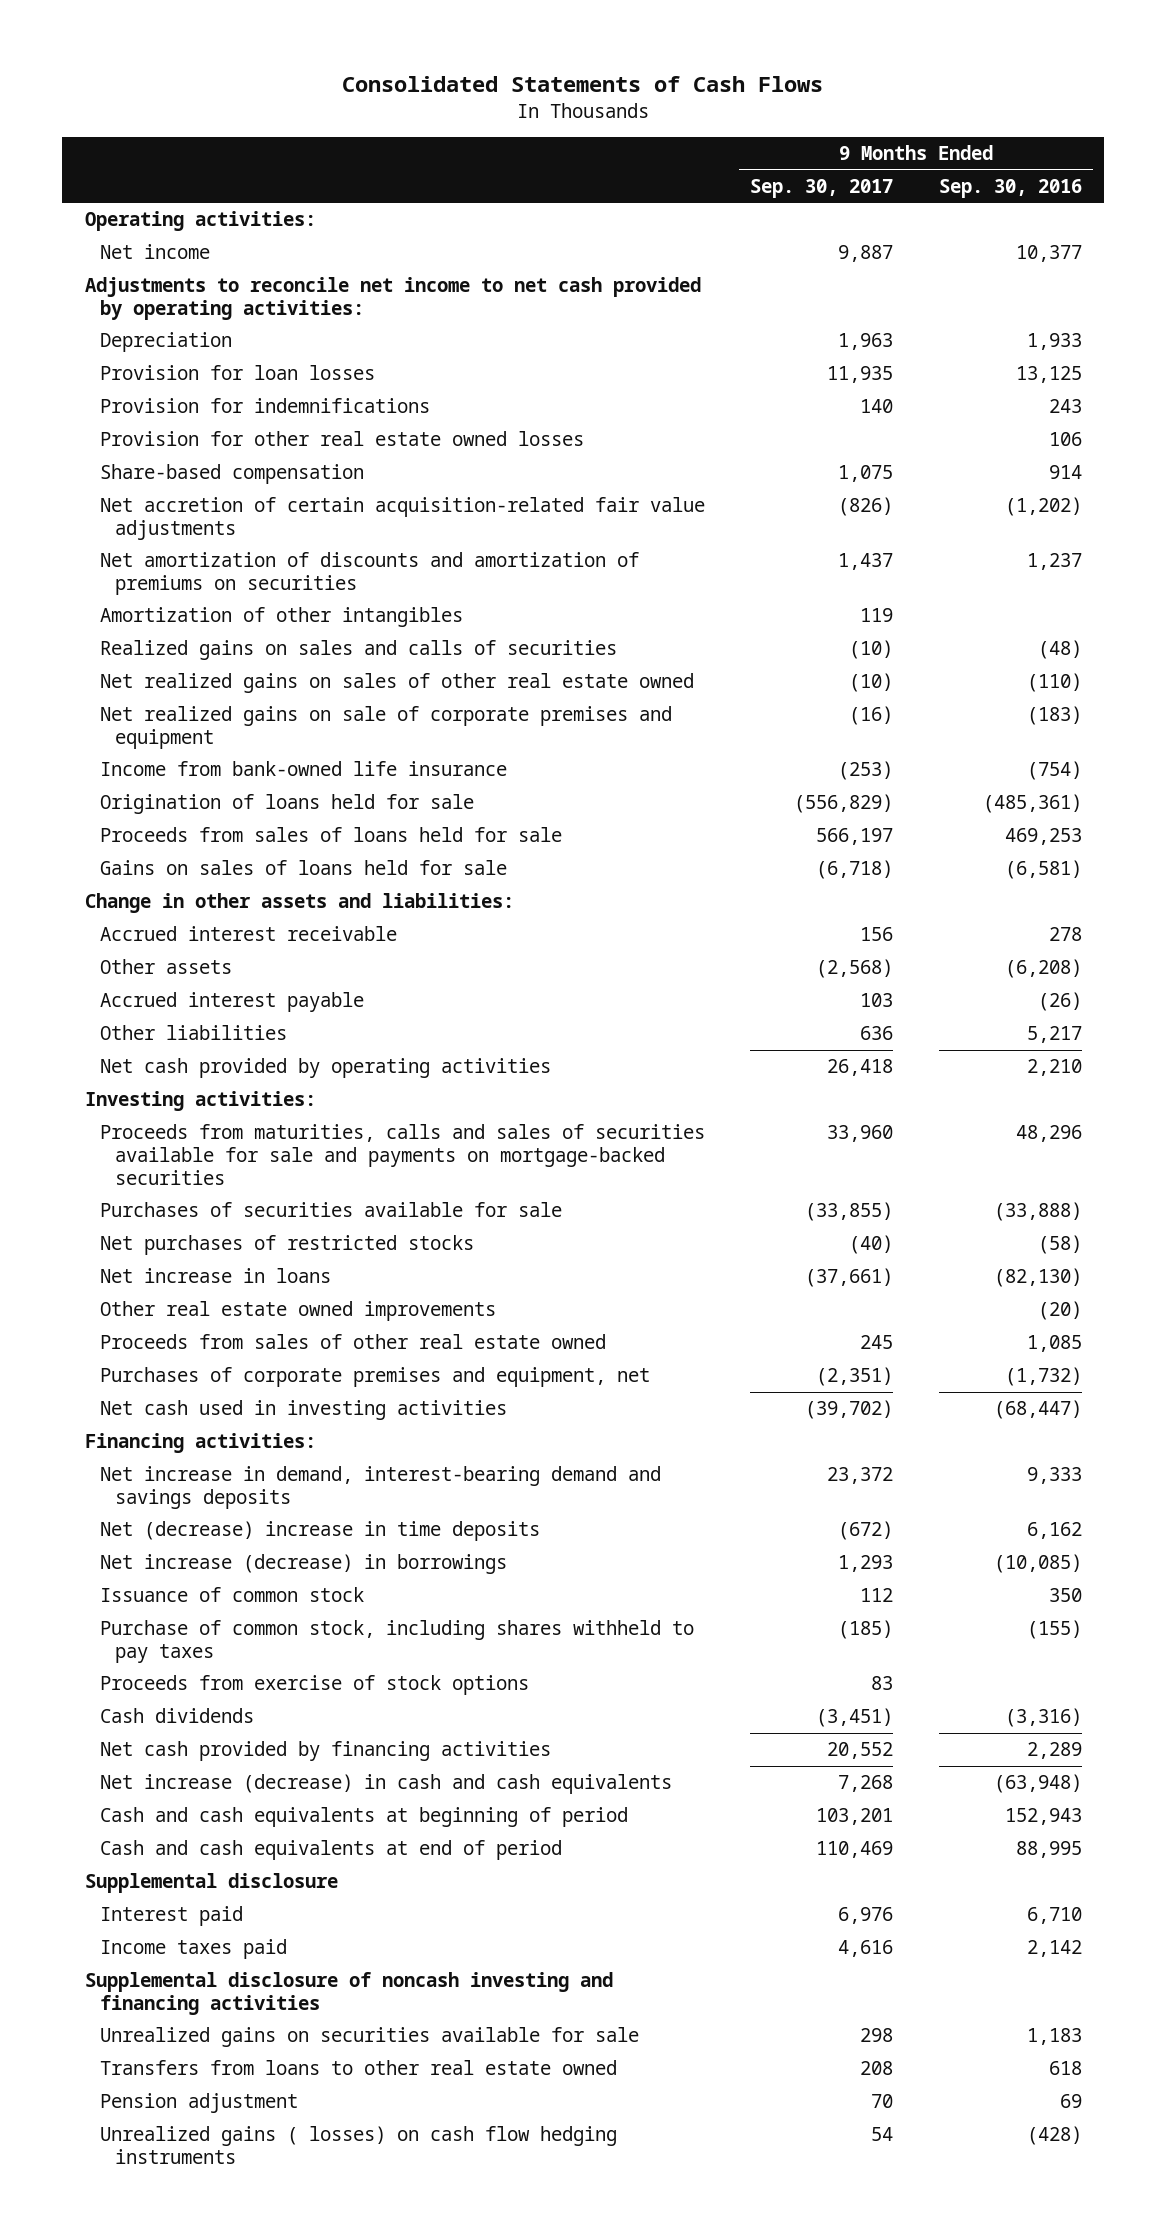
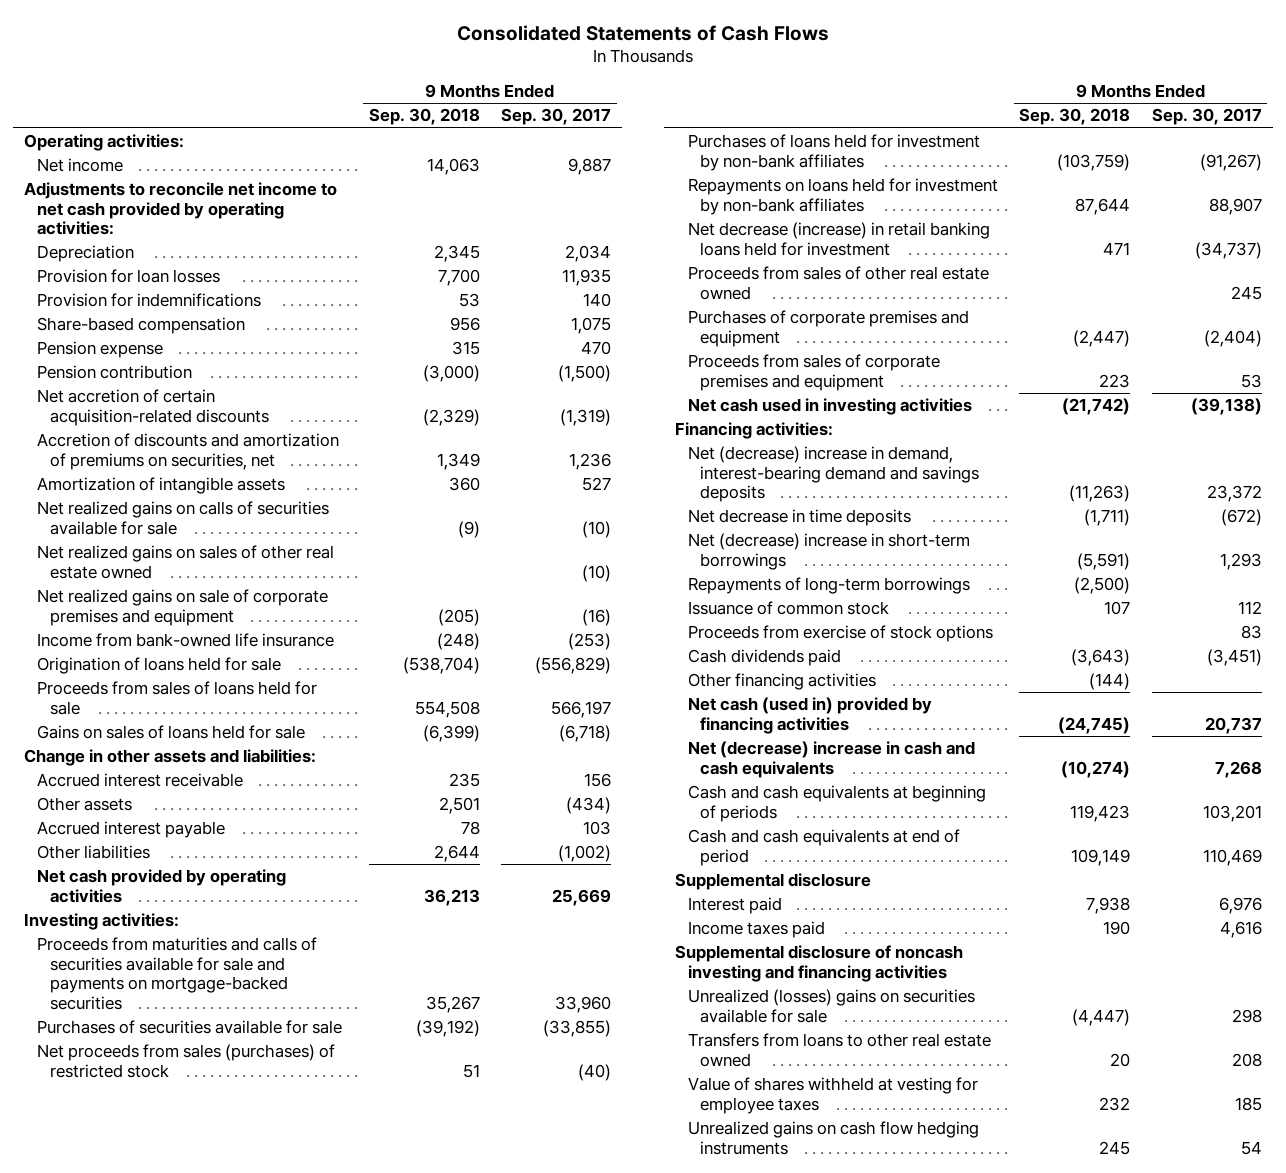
[938,178,1082,198] Sep. 30, 2016 -> none
none -> [368,108,480,126] Sep. 30, 2018
[838,333,894,351] 1,963 -> [565,245,612,263] 2,034
[100,431,585,447] Provision for other real estate owned losses -> none
none -> [37,341,164,359] Pension expense
none -> [37,365,193,380] Pension contribution
[100,497,706,540] Net accretion of certain acquisition-related fair value adjustments -> [37,389,269,426] Net accretion of certain acquisition-related discounts
[838,497,894,517] (826) -> [560,408,612,426] (1,319)
[100,552,640,595] Net amortization of discounts and amortization of premiums on securities -> [37,433,340,470] Accretion of discounts and amortization of premiums on securities, net
[838,553,894,571] 1,437 -> [569,452,612,470] 1,236
[100,607,464,628] Amortization of other intangibles -> [37,477,286,495] Amortization of intangible assets
[860,608,894,623] 119 -> [582,477,612,492] 527
[100,640,618,661] Realized gains on sales and calls of securities -> [37,501,330,535] Net realized gains on calls of securities available for sale
[816,959,894,979] (2,568) -> [566,797,612,815] (434)
[860,1026,894,1041] 636 -> [558,845,612,863] (1,002)
[827,1059,894,1077] 26,418 -> [552,888,612,906] 25,669
[100,1124,706,1185] Proceeds from maturities, calls and sales of securities available for sale and payments on mortgage-backed securities -> [37,937,318,1010] Proceeds from maturities and calls of securities available for sale and payments on mortgage-backed securities
[100,1301,497,1322] Other real estate owned improvements -> none
[100,1235,475,1256] Net purchases of restricted stocks -> [37,1044,336,1078] Net proceeds from sales (purchases) of restricted stock
none -> [687,134,980,171] Purchases of loans held for investment by non-bank affiliates
none -> [687,178,998,215] Repayments on loans held for investment by non-bank affiliates
[100,1268,332,1284] Net increase in loans -> [687,222,990,256] Net decrease (increase) in retail banking loans held for investment
[805,1268,894,1288] (37,661) -> [1194,241,1262,259] (34,737)
[100,1367,651,1388] Purchases of corporate premises and equipment, net -> [687,310,969,347] Purchases of corporate premises and equipment
[816,1367,894,1387] (2,351) -> [1203,329,1262,347] (2,404)
none -> [687,354,940,391] Proceeds from sales of corporate premises and equipment
[805,1400,894,1420] (39,702) -> [1190,398,1262,416] (39,138)
[100,1466,662,1509] Net increase in demand, interest-bearing demand and savings deposits -> [687,446,980,503] Net (decrease) increase in demand, interest-bearing demand and savings deposits
[100,1521,541,1542] Net (decrease) increase in time deposits -> [687,509,911,527] Net decrease in time deposits
[100,1554,508,1575] Net increase (decrease) in borrowings -> [687,533,970,570] Net (decrease) increase in short-term borrowings
none -> [687,577,970,595] Repayments of long-term borrowings
[100,1620,695,1663] Purchase of common stock, including shares withheld to pay taxes -> none
[100,1708,255,1724] Cash dividends -> [687,649,841,667] Cash dividends paid
none -> [687,673,876,691] Other financing activities
[100,1741,552,1762] Net cash provided by financing activities -> [687,697,932,734] Net cash (used in) provided by financing activities
[827,1742,894,1760] 20,552 -> [1204,716,1262,734] 20,737
[100,1774,673,1795] Net increase (decrease) in cash and cash equivalents -> [687,741,975,778] Net (decrease) increase in cash and cash equivalents
[100,1807,629,1828] Cash and cash equivalents at beginning of period -> [687,785,986,822] Cash and cash equivalents at beginning of periods
[100,2027,640,2048] Unrealized gains on securities available for sale -> [687,989,975,1023] Unrealized (losses) gains on securities available for sale
[100,2093,299,2114] Pension adjustment -> none
none -> [687,1077,978,1114] Value of shares withheld at vesting for employee taxes
[100,2126,618,2164] Unrealized gains ( losses) on cash flow hedging instruments -> [687,1121,979,1155] Unrealized gains on cash flow hedging instruments

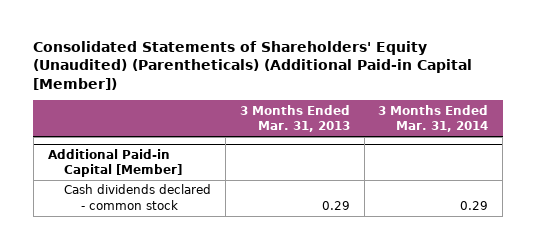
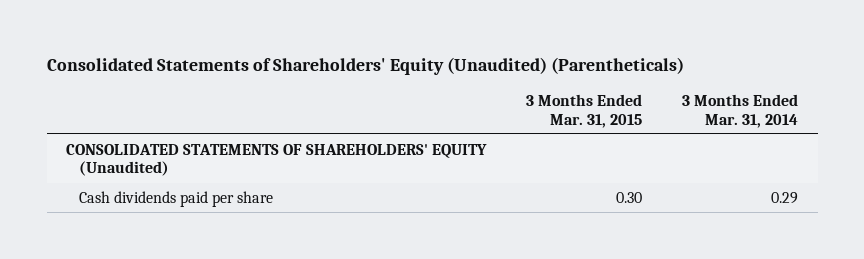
[33,40,473,90] Consolidated Statements of Shareholders' Equity (Unaudited) (Parentheticals) (Additional Paid-in Capital [Member]) -> [46,56,684,75] Consolidated Statements of Shareholders' Equity (Unaudited) (Parentheticals)
[239,104,350,133] 3 Months Ended Mar. 31, 2013 -> none
none -> [526,94,643,128] 3 Months Ended Mar. 31, 2015
[47,149,183,178] Additional Paid-in Capital [Member] -> none
none -> [66,143,488,177] CONSOLIDATED STATEMENTS OF SHAREHOLDERS' EQUITY (Unaudited)
[64,184,212,210] Cash dividends declared - common stock -> [78,190,273,207] Cash dividends paid per share

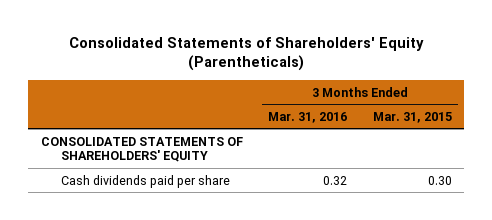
[46,56,684,75] Consolidated Statements of Shareholders' Equity (Unaudited) (Parentheticals) -> [69,36,425,72] Consolidated Statements of Shareholders' Equity (Parentheticals)
[681,94,798,128] 3 Months Ended Mar. 31, 2014 -> none
none -> [268,111,348,123] Mar. 31, 2016
[66,143,488,177] CONSOLIDATED STATEMENTS OF SHAREHOLDERS' EQUITY (Unaudited) -> [40,136,243,163] CONSOLIDATED STATEMENTS OF SHAREHOLDERS' EQUITY

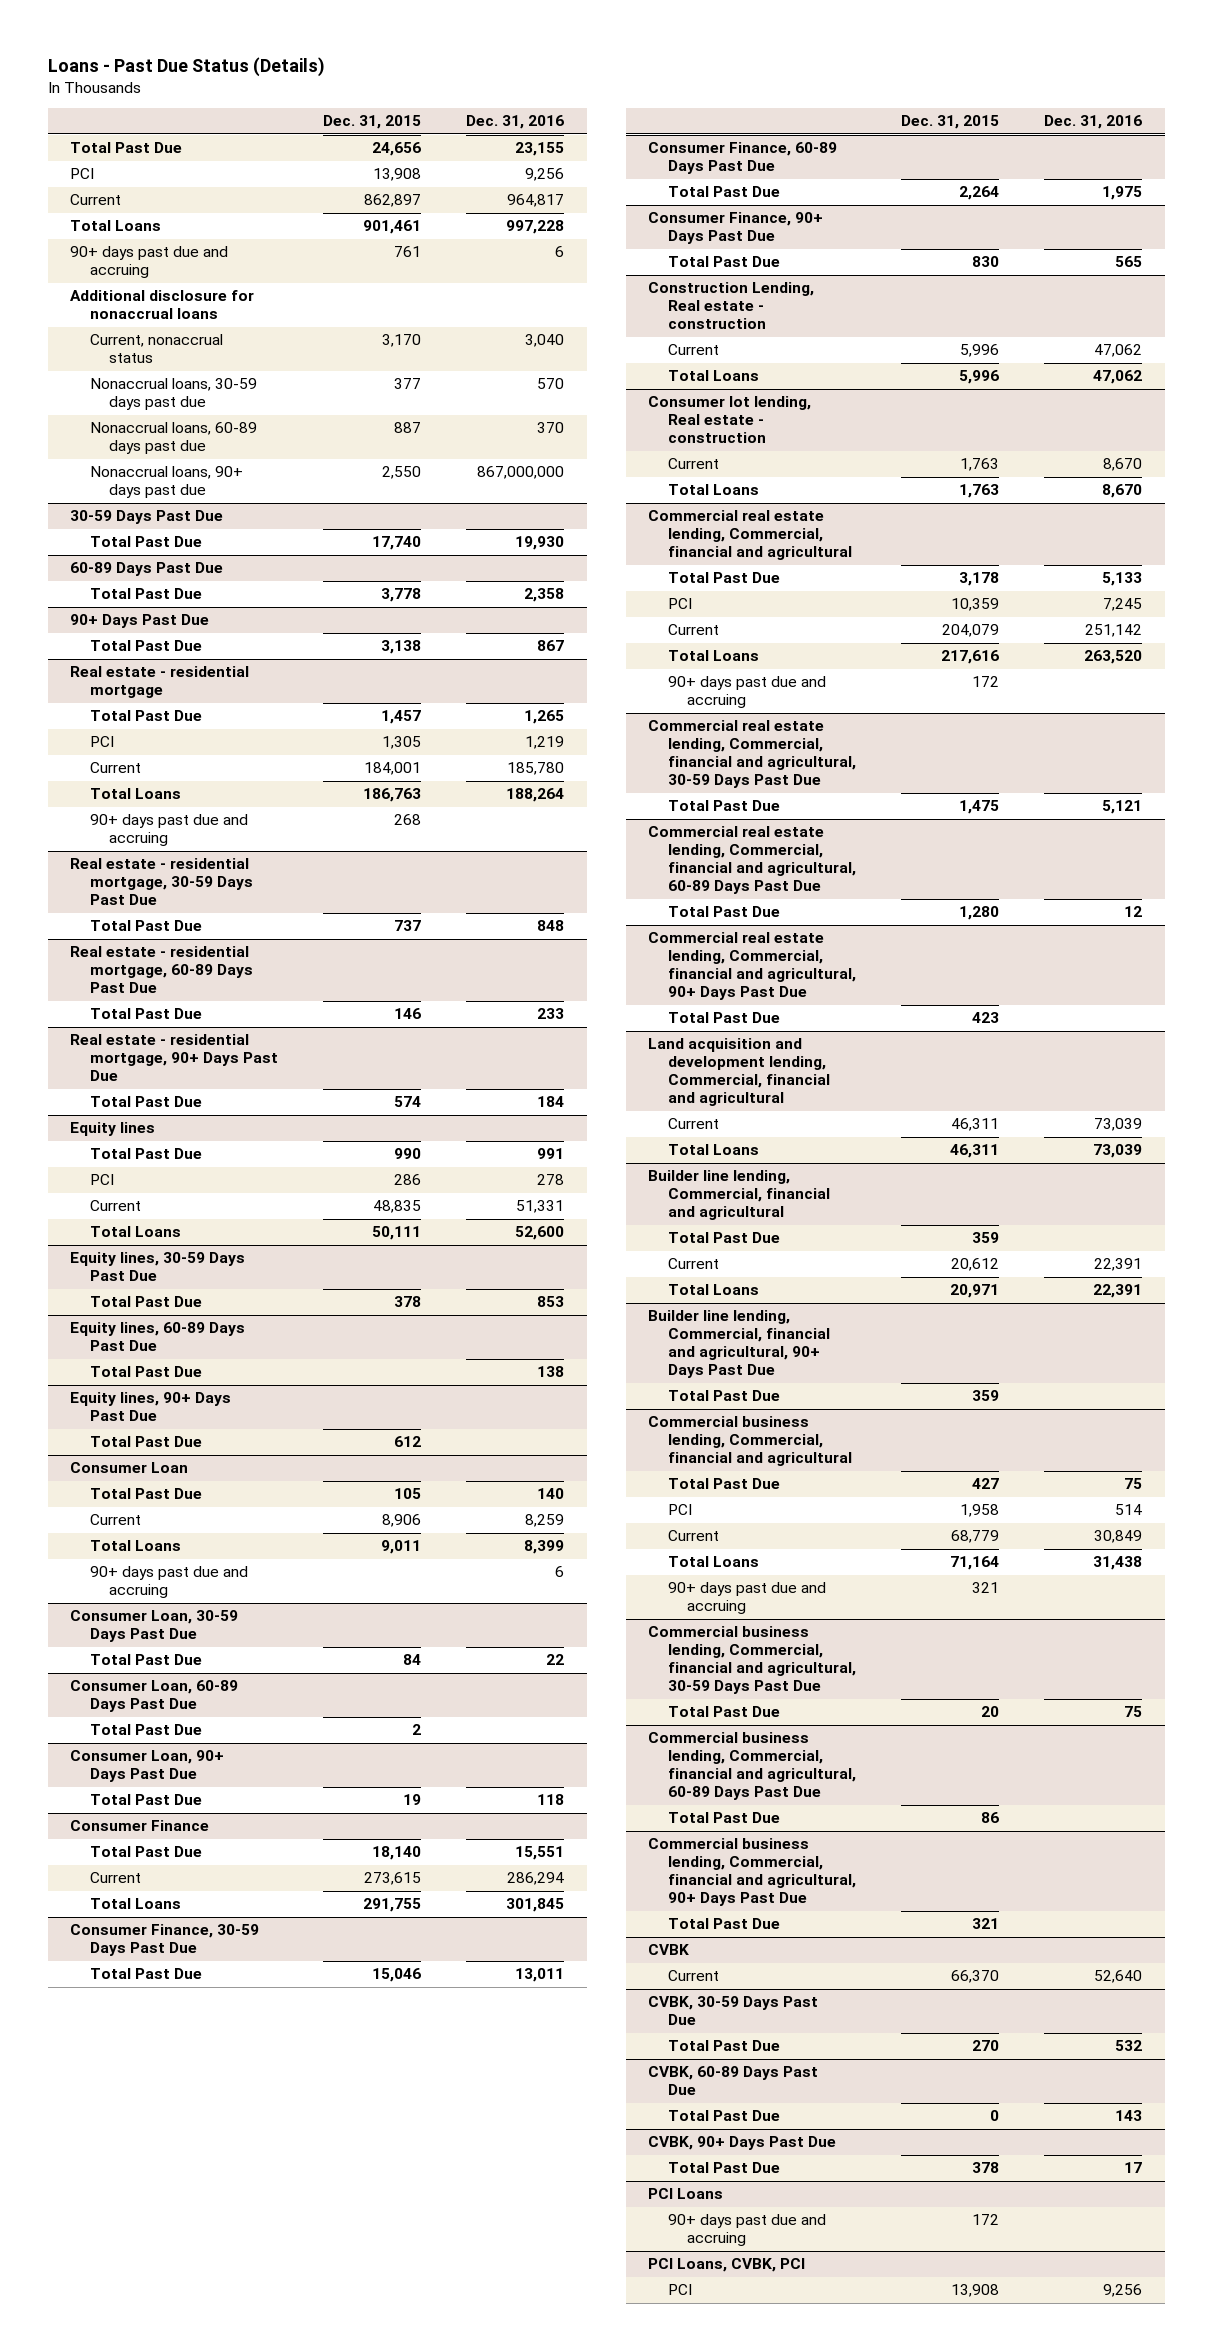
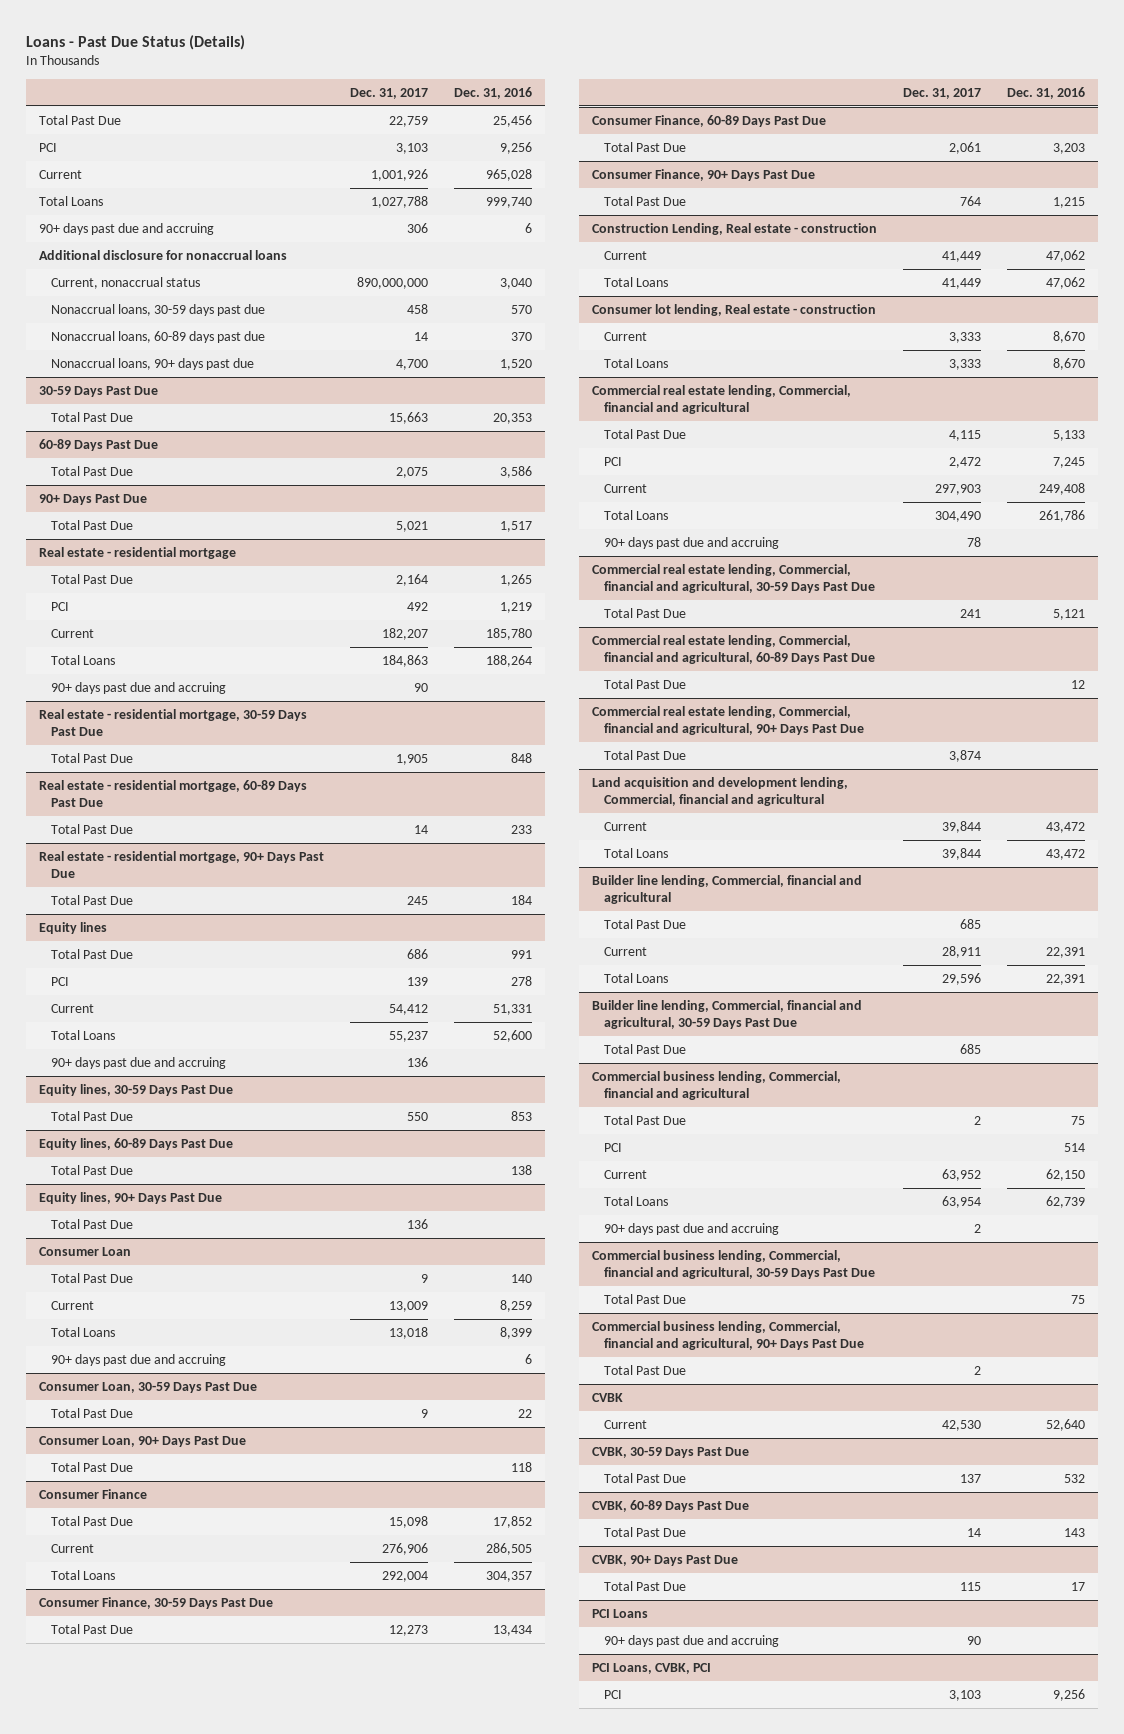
[323,115,422,130] Dec. 31, 2015 -> none
none -> [350,87,429,99] Dec. 31, 2017
[515,142,565,157] 23,155 -> [493,114,533,127] 25,456
[507,194,565,208] 964,817 -> [486,168,533,181] 965,028
[506,220,565,235] 997,228 -> [486,196,533,208] 999,740
[477,466,565,480] 867,000,000 -> [500,358,533,370] 1,520
[515,536,565,551] 19,930 -> [493,412,533,424] 20,353
[524,588,565,603] 2,358 -> [500,465,533,478] 3,586
[537,640,565,652] 867 -> [500,520,533,532] 1,517
none -> [51,1056,227,1069] 90+ days past due and accruing
[70,1680,239,1713] Consumer Loan, 60-89 Days Past Due -> none
[89,1724,202,1736] Total Past Due -> none
[515,1846,565,1861] 15,551 -> [493,1515,533,1528] 17,852
[507,1872,565,1886] 286,294 -> [486,1542,533,1555] 286,505
[506,1898,565,1913] 301,845 -> [486,1570,533,1582] 304,357
[515,1968,565,1983] 13,011 -> [493,1624,533,1636] 13,434
[1102,186,1143,201] 1,975 -> [1052,142,1085,154] 3,203
[1115,256,1143,268] 565 -> [1052,196,1085,208] 1,215
[1085,624,1143,638] 251,142 -> [1038,482,1085,495] 249,408
[1084,650,1143,665] 263,520 -> [1038,509,1085,522] 261,786
[1094,1118,1143,1132] 73,039 -> [1045,821,1085,833] 43,472
[1093,1144,1143,1159] 73,039 -> [1045,848,1085,860] 43,472
[648,1310,830,1379] Builder line lending, Commercial, financial and agricultural, 90+ Days Past Due -> [591,999,862,1030] Builder line lending, Commercial, financial and agricultural, 30-59 Days Past Due
[1094,1530,1143,1544] 30,849 -> [1045,1168,1085,1181] 62,150
[1093,1556,1143,1571] 31,438 -> [1045,1195,1085,1208] 62,739
[648,1732,856,1801] Commercial business lending, Commercial, financial and agricultural, 60-89 Days Past Due -> none
[667,1812,780,1824] Total Past Due -> none

